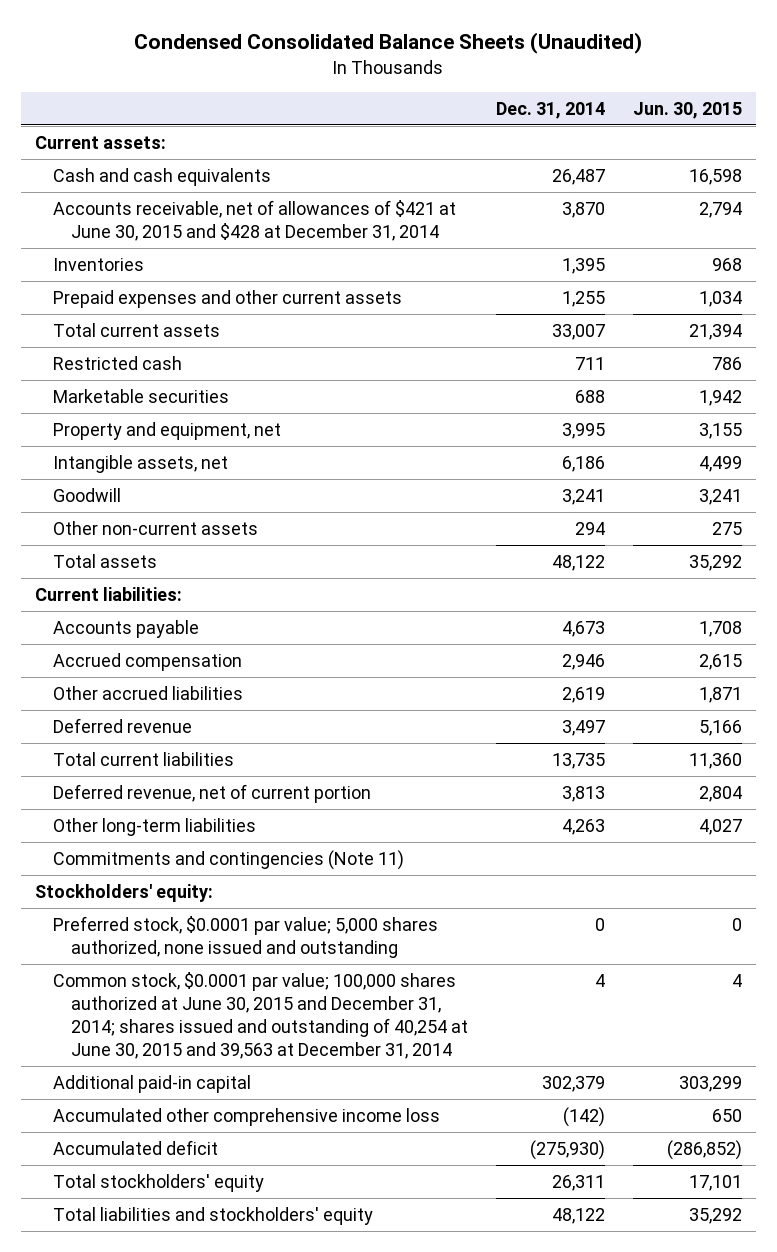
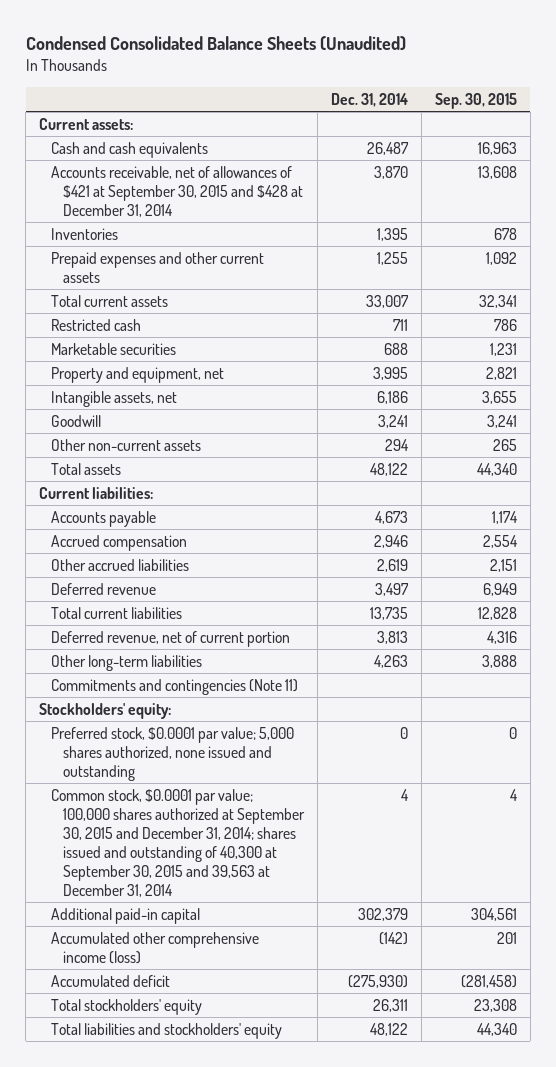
[633,101,743,119] Jun. 30, 2015 -> none
none -> [435,92,518,109] Sep. 30, 2015
[53,199,457,241] Accounts receivable, net of allowances of $421 at June 30, 2015 and $428 at December 31, 2014 -> [51,165,304,217] Accounts receivable, net of allowances of $421 at September 30, 2015 and $428 at December 31, 2014
[53,971,469,1059] Common stock, $0.0001 par value; 100,000 shares authorized at June 30, 2015 and December 31, 2014; shares issued and outstanding of 40,254 at June 30, 2015 and 39,563 at December 31, 2014 -> [51,788,306,897] Common stock, $0.0001 par value; 100,000 shares authorized at September 30, 2015 and December 31, 2014; shares issued and outstanding of 40,300 at September 30, 2015 and 39,563 at December 31, 2014
[53,1107,441,1126] Accumulated other comprehensive income loss -> [51,931,260,964] Accumulated other comprehensive income (loss)

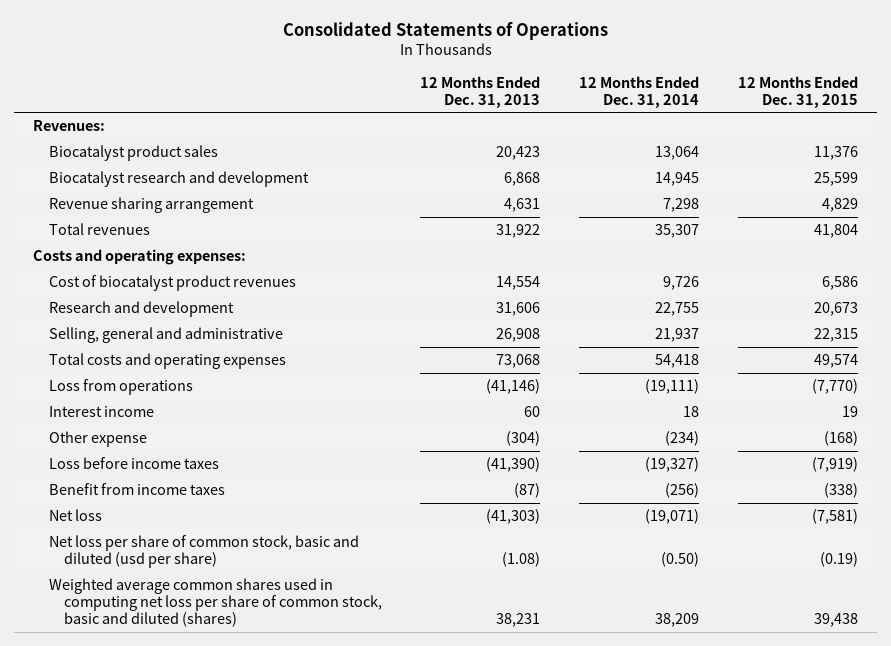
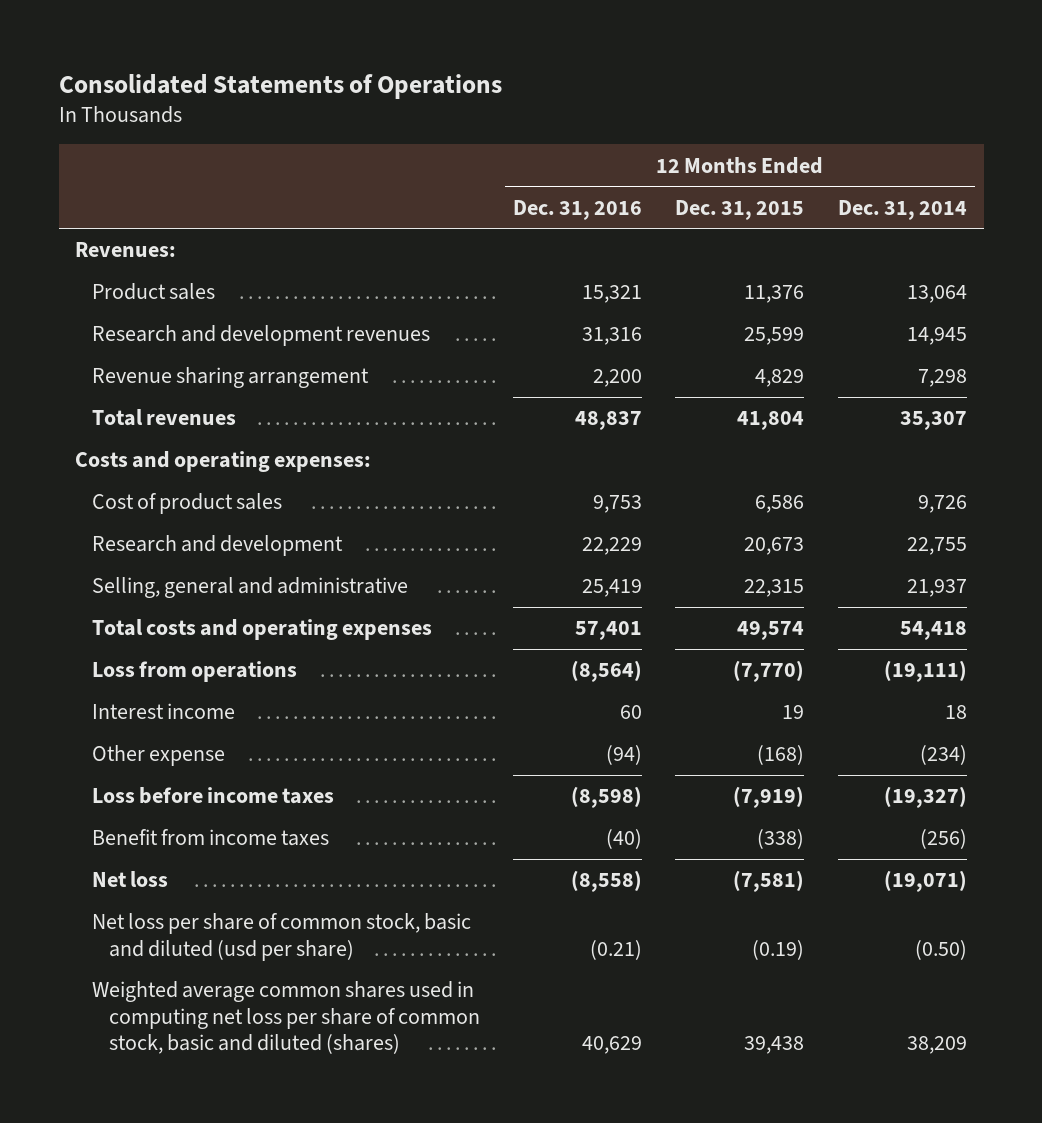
[420,75,541,108] 12 Months Ended Dec. 31, 2013 -> none
none -> [513,199,643,220] Dec. 31, 2016
[48,144,218,161] Biocatalyst product sales -> [92,283,216,301] Product sales
[48,170,309,187] Biocatalyst research and development -> [92,325,431,347] Research and development revenues
[48,274,296,291] Cost of biocatalyst product revenues -> [92,493,283,515] Cost of product sales

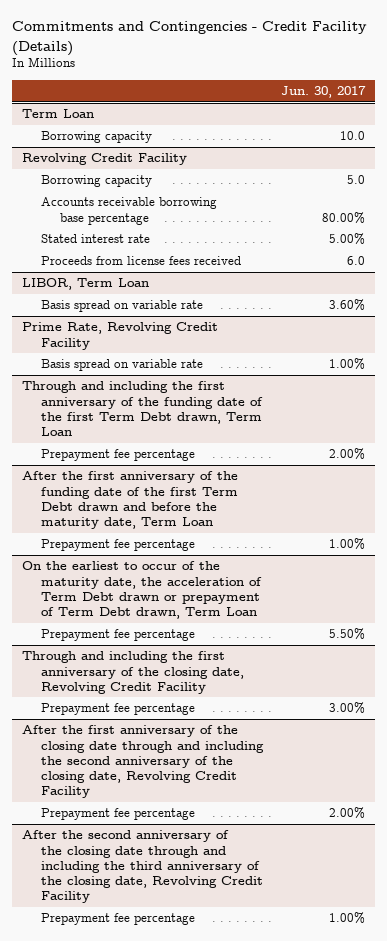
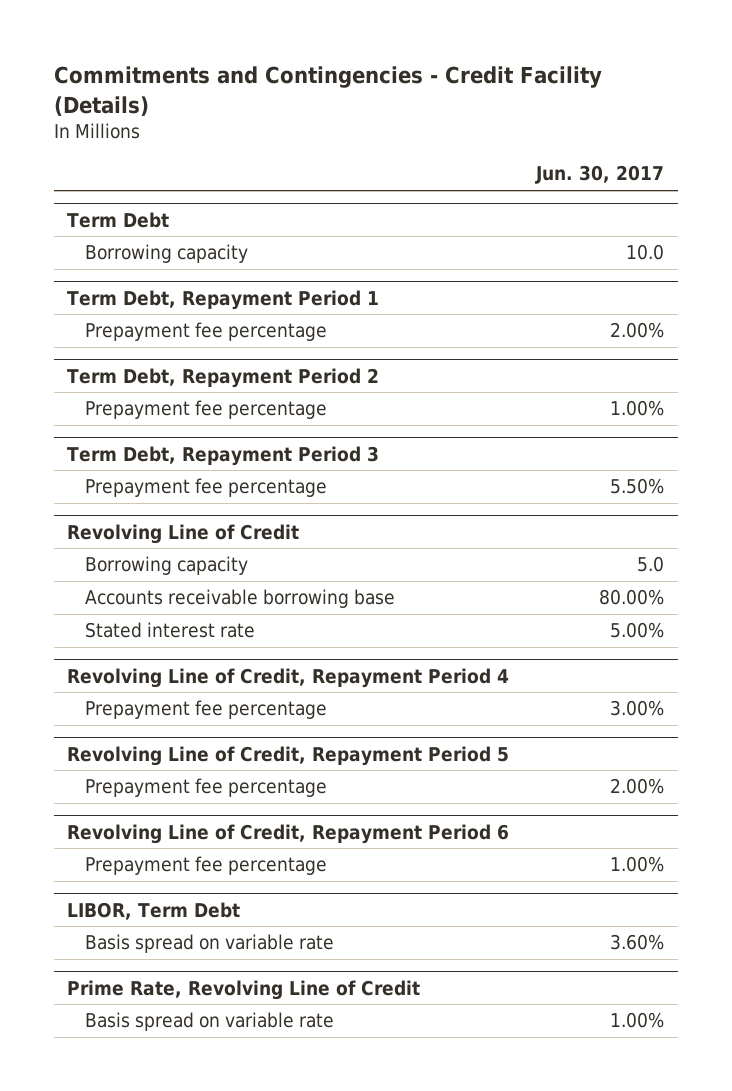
[21,109,94,119] Term Loan -> [67,211,170,228] Term Debt
[21,153,187,166] Revolving Credit Facility -> none
[40,175,152,188] Borrowing capacity -> none
[40,197,217,225] Accounts receivable borrowing base percentage -> none
[40,234,150,244] Stated interest rate -> none
[40,256,241,266] Proceeds from license fees received -> none
[21,278,149,291] LIBOR, Term Loan -> none
[40,300,203,313] Basis spread on variable rate -> none
[21,322,218,350] Prime Rate, Revolving Credit Facility -> none
[40,359,203,372] Basis spread on variable rate -> none
[21,381,263,436] Through and including the first anniversary of the funding date of the first Term Debt drawn, Term Loan -> none
none -> [67,289,380,310] Term Debt, Repayment Period 1
[21,471,238,529] After the first anniversary of the funding date of the first Term Debt drawn and before the maturity date, Term Loan -> none
none -> [67,367,380,388] Term Debt, Repayment Period 2
[21,561,262,619] On the earliest to occur of the maturity date, the acceleration of Term Debt drawn or prepayment of Term Debt drawn, Term Loan -> none
none -> [67,445,380,466] Term Debt, Repayment Period 3
[21,651,244,694] Through and including the first anniversary of the closing date, Revolving Credit Facility -> none
none -> [67,523,300,544] Revolving Line of Credit
none -> [85,556,249,576] Borrowing capacity
none -> [85,589,396,609] Accounts receivable borrowing base
none -> [85,622,256,639] Stated interest rate
none -> [67,667,510,688] Revolving Line of Credit, Repayment Period 4
[21,725,264,798] After the first anniversary of the closing date through and including the second anniversary of the closing date, Revolving Credit Facility -> none
none -> [67,745,510,766] Revolving Line of Credit, Repayment Period 5
[21,830,263,903] After the second anniversary of the closing date through and including the third anniversary of the closing date, Revolving Credit Facility -> none
none -> [67,823,510,844] Revolving Line of Credit, Repayment Period 6
none -> [67,901,241,920] LIBOR, Term Debt
none -> [85,934,335,954] Basis spread on variable rate
none -> [67,979,421,1000] Prime Rate, Revolving Line of Credit
none -> [85,1012,335,1032] Basis spread on variable rate

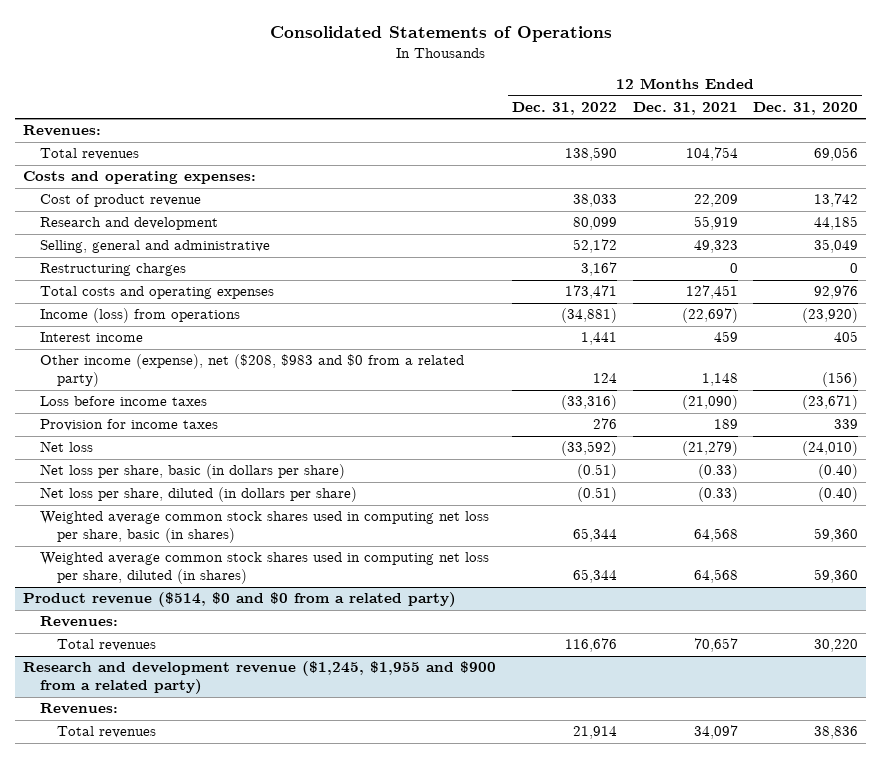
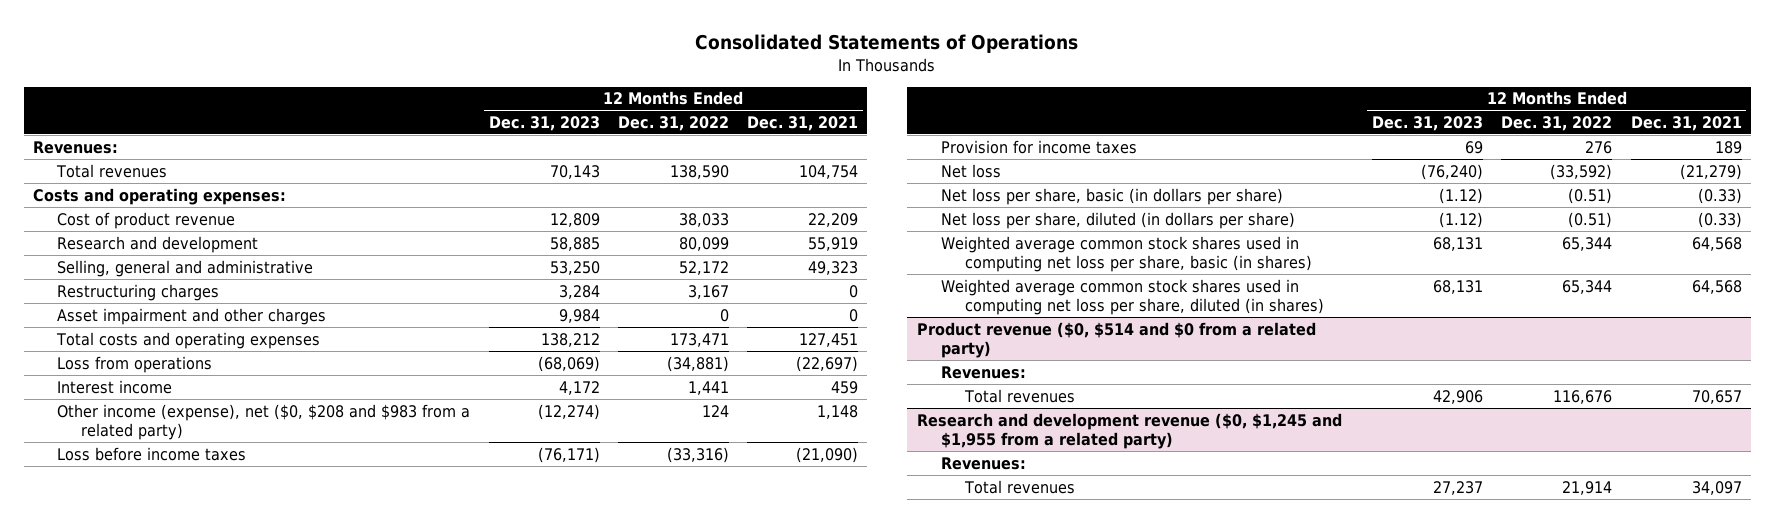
[753,101,859,115] Dec. 31, 2020 -> none
none -> [488,115,600,131] Dec. 31, 2023
none -> [57,307,327,325] Asset impairment and other charges
[39,308,240,324] Income (loss) from operations -> [57,355,213,373] Loss from operations
[39,354,464,388] Other income (expense), net ($208, $983 and $0 from a related party) -> [57,403,471,440] Other income (expense), net ($0, $208 and $983 from a related party)
[22,592,456,608] Product revenue ($514, $0 and $0 from a related party) -> [916,321,1316,358] Product revenue ($0, $514 and $0 from a related party)
[22,661,496,695] Research and development revenue ($1,245, $1,955 and $900 from a related party) -> [916,412,1342,449] Research and development revenue ($0, $1,245 and $1,955 from a related party)

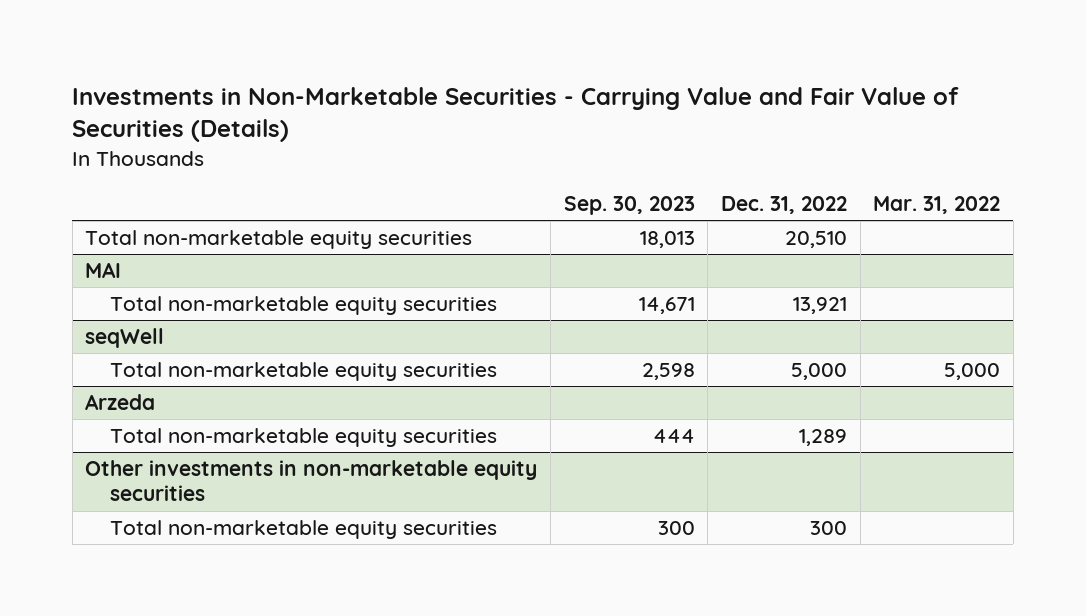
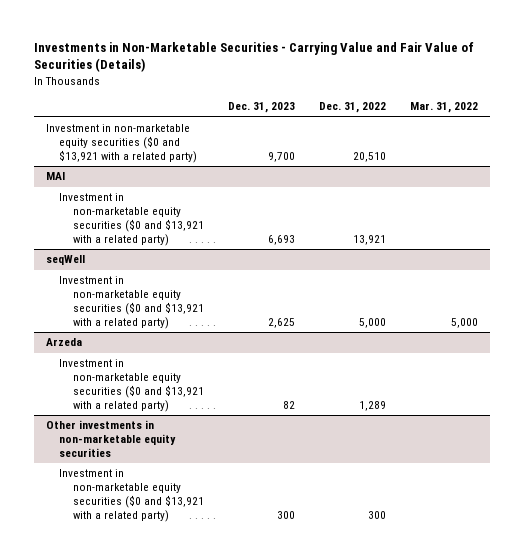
[563,195,695,215] Sep. 30, 2023 -> none
none -> [227,102,295,114] Dec. 31, 2023
[85,230,473,250] Total non-marketable equity securities -> [45,124,198,163] Investment in non-marketable equity securities ($0 and $13,921 with a related party)
[109,296,497,316] Total non-marketable equity securities -> [59,193,204,246] Investment in non-marketable equity securities ($0 and $13,921 with a related party)
[109,362,497,382] Total non-marketable equity securities -> [59,276,204,329] Investment in non-marketable equity securities ($0 and $13,921 with a related party)
[109,428,497,448] Total non-marketable equity securities -> [59,359,204,412] Investment in non-marketable equity securities ($0 and $13,921 with a related party)
[109,520,497,540] Total non-marketable equity securities -> [59,469,204,522] Investment in non-marketable equity securities ($0 and $13,921 with a related party)

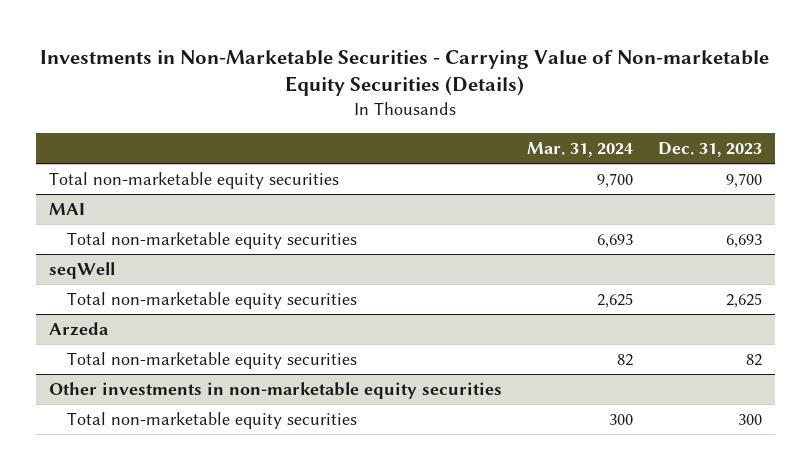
[33,41,474,73] Investments in Non-Marketable Securities - Carrying Value and Fair Value of Securities (Details) -> [40,49,770,97] Investments in Non-Marketable Securities - Carrying Value of Non-marketable Equity Securities (Details)
[319,102,387,114] Dec. 31, 2022 -> none
[410,102,479,114] Mar. 31, 2022 -> none
none -> [526,142,633,158] Mar. 31, 2024
[45,124,198,163] Investment in non-marketable equity securities ($0 and $13,921 with a related party) -> [48,171,339,189] Total non-marketable equity securities
[59,193,204,246] Investment in non-marketable equity securities ($0 and $13,921 with a related party) -> [67,231,358,249] Total non-marketable equity securities
[59,276,204,329] Investment in non-marketable equity securities ($0 and $13,921 with a related party) -> [67,291,358,309] Total non-marketable equity securities
[59,359,204,412] Investment in non-marketable equity securities ($0 and $13,921 with a related party) -> [67,351,358,369] Total non-marketable equity securities
[59,469,204,522] Investment in non-marketable equity securities ($0 and $13,921 with a related party) -> [67,411,358,429] Total non-marketable equity securities

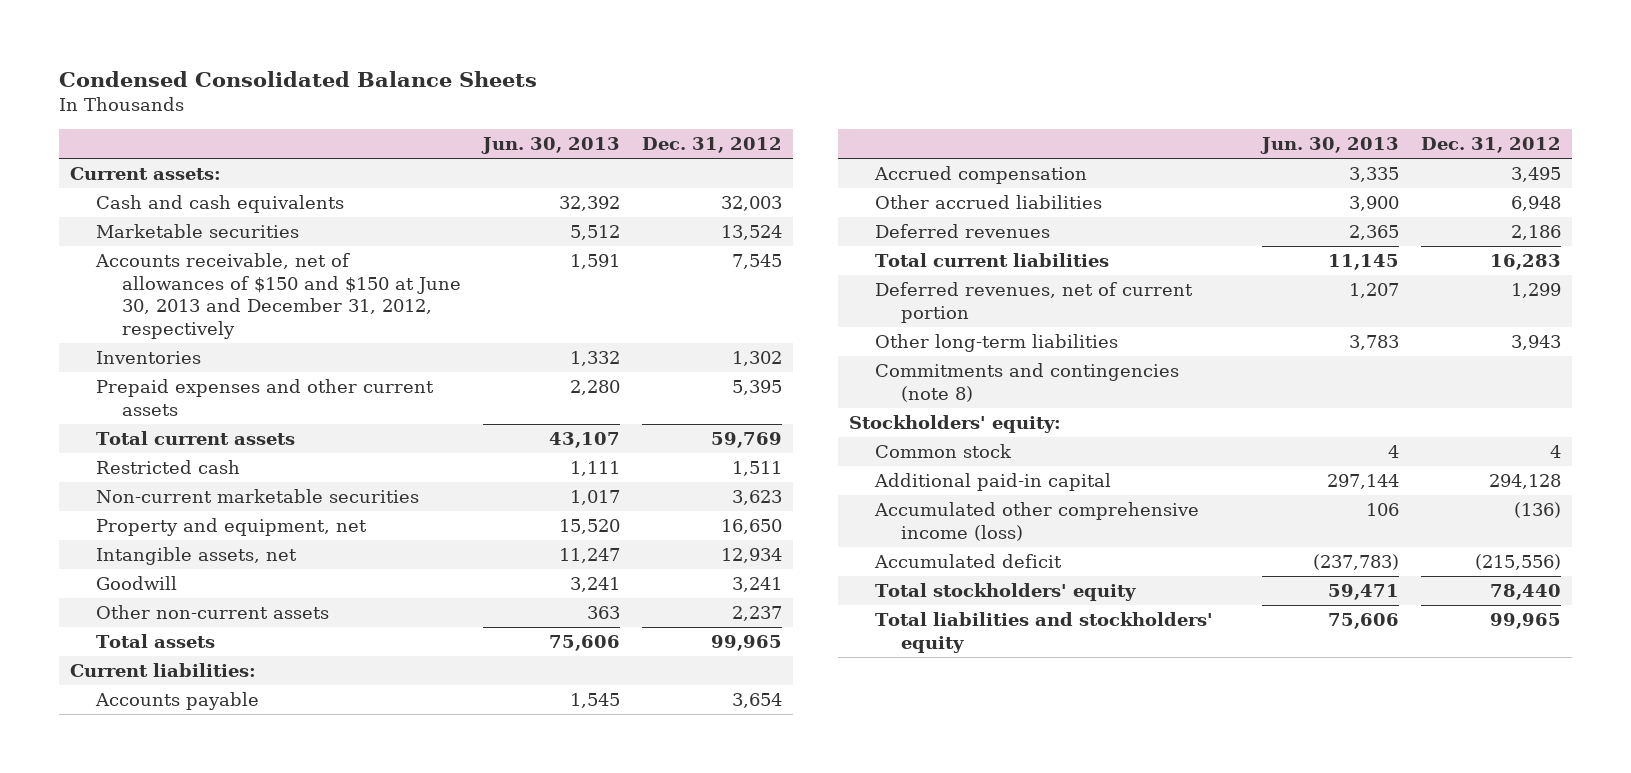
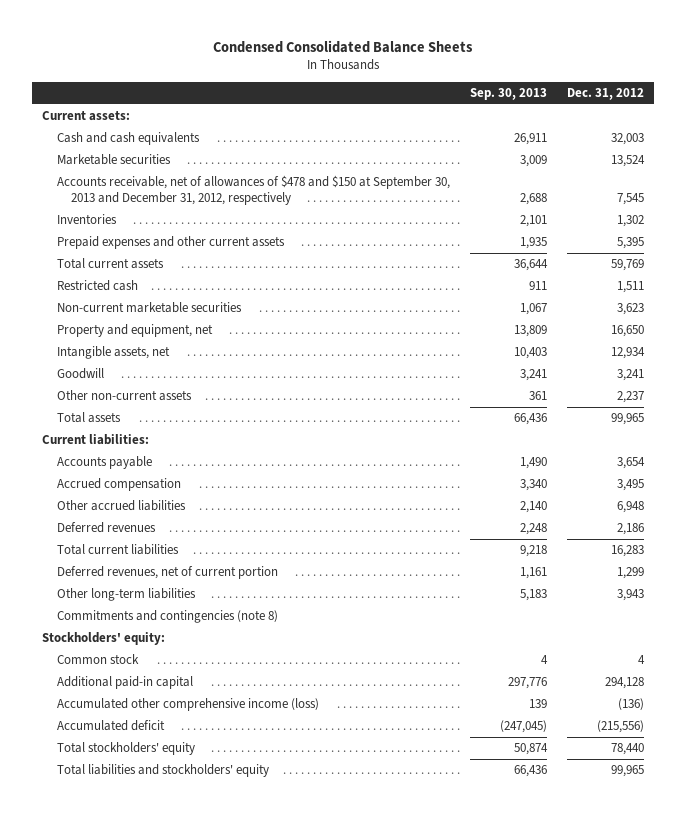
[480,136,620,154] Jun. 30, 2013 -> none
none -> [469,88,547,101] Sep. 30, 2013
[94,253,461,339] Accounts receivable, net of allowances of $150 and $150 at June 30, 2013 and December 31, 2012, respectively -> [56,175,450,206] Accounts receivable, net of allowances of $478 and $150 at September 30, 2013 and December 31, 2012, respectively

